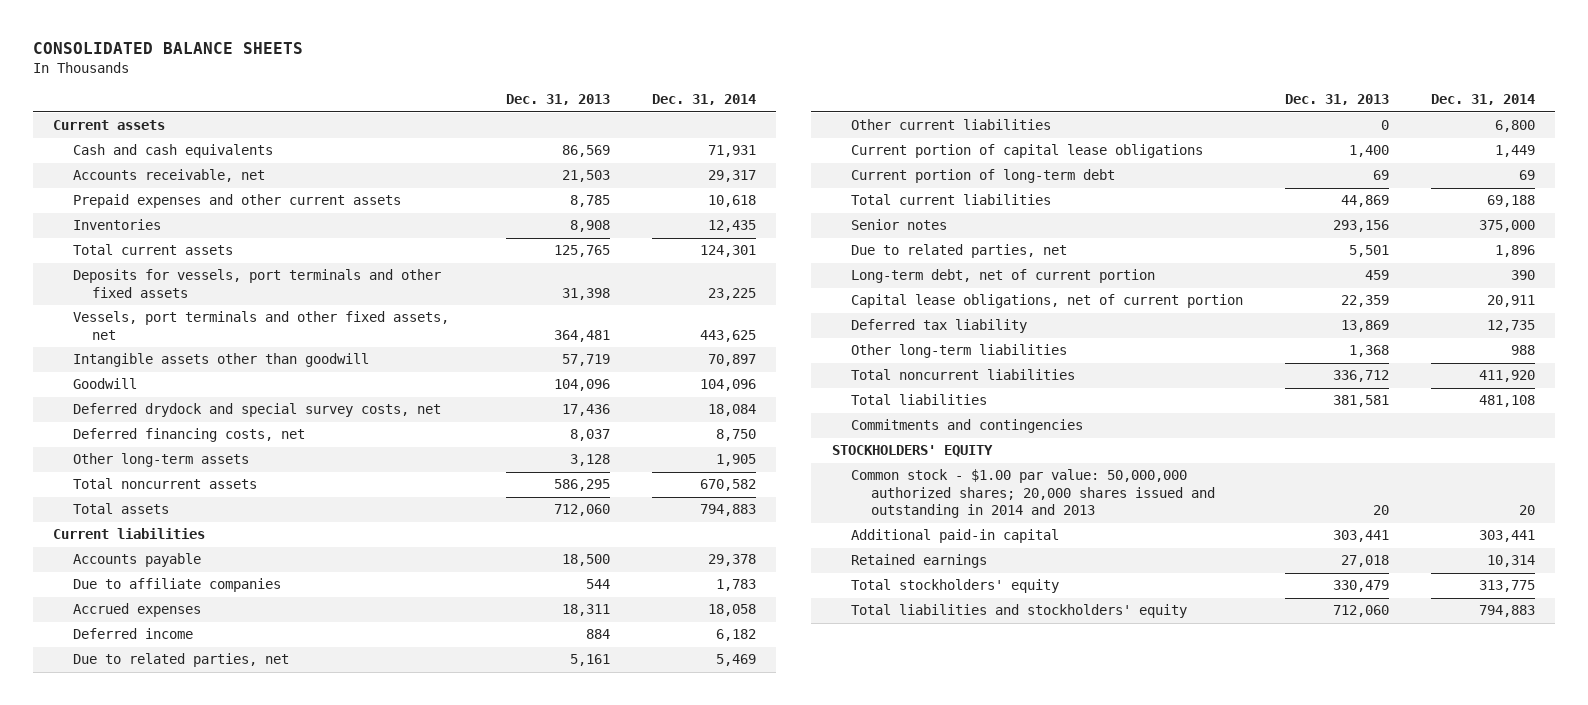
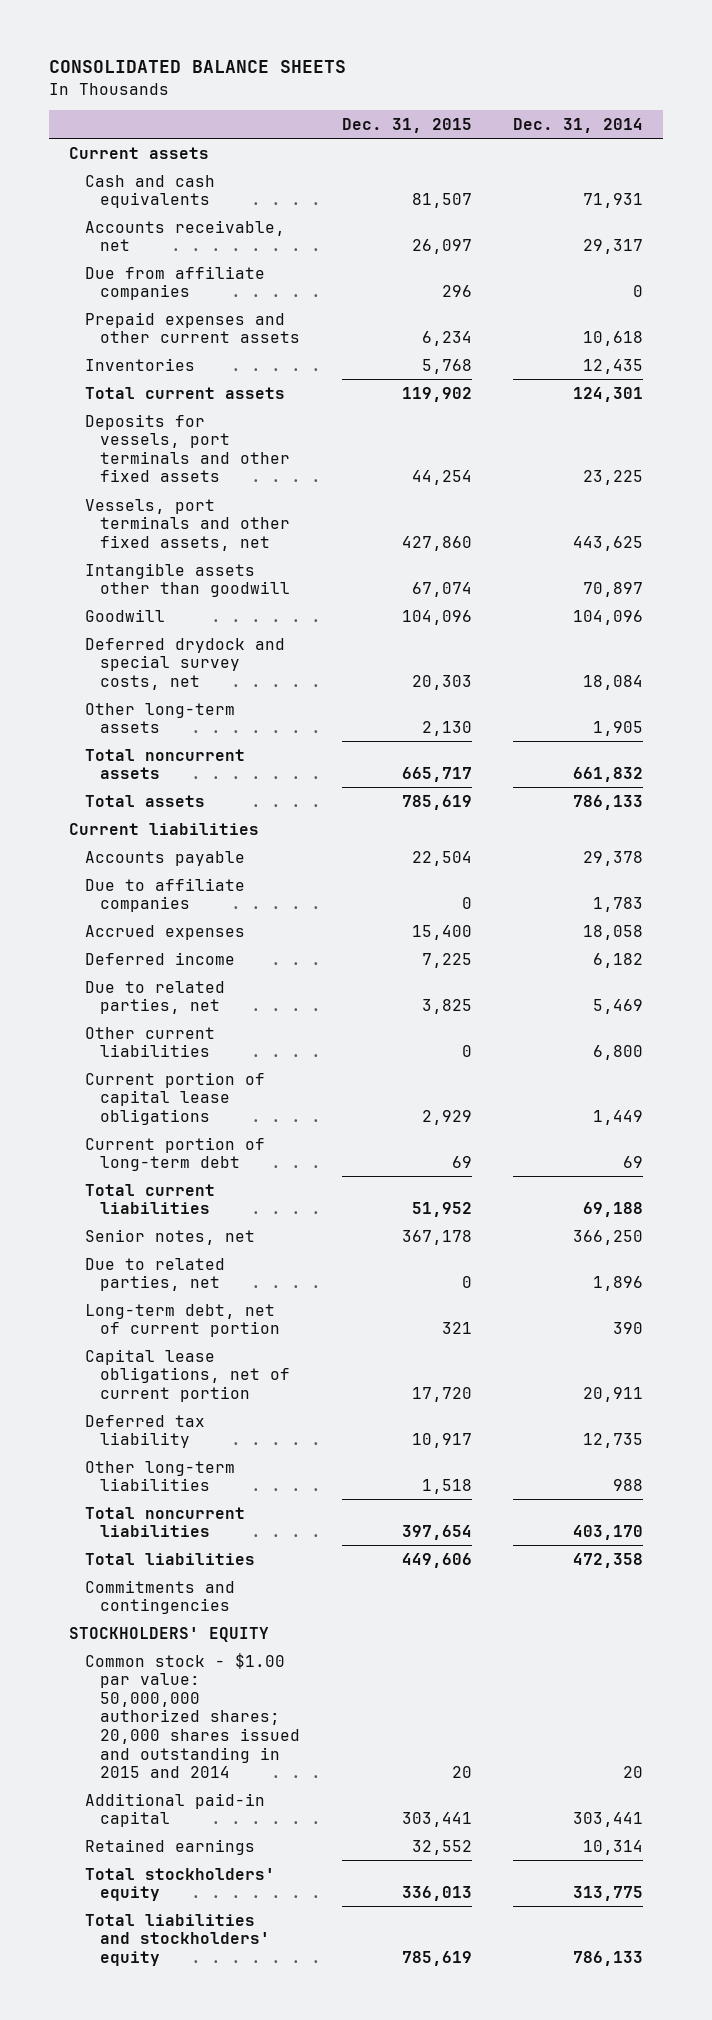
[506,94,611,106] Dec. 31, 2013 -> none
none -> [341,118,472,134] Dec. 31, 2015
none -> [84,265,265,301] Due from affiliate companies
[72,428,305,443] Deferred financing costs, net -> none
[699,479,756,492] 670,582 -> [572,767,643,783] 661,832
[699,504,756,517] 794,883 -> [572,794,643,810] 786,133
[851,219,948,231] Senior notes -> [84,1228,255,1245] Senior notes, net
[1478,220,1535,233] 375,000 -> [572,1229,643,1245] 366,250
[1478,370,1535,383] 411,920 -> [572,1525,643,1541] 403,170
[1478,395,1535,408] 481,108 -> [572,1552,643,1568] 472,358
[851,469,1215,519] Common stock - $1.00 par value: 50,000,000 authorized shares; 20,000 shares issued and outstanding in 2014 and 2013 -> [84,1652,301,1779] Common stock - $1.00 par value: 50,000,000 authorized shares; 20,000 shares issued and outstanding in 2015 and 2014
[1478,605,1535,618] 794,883 -> [572,1950,643,1966] 786,133

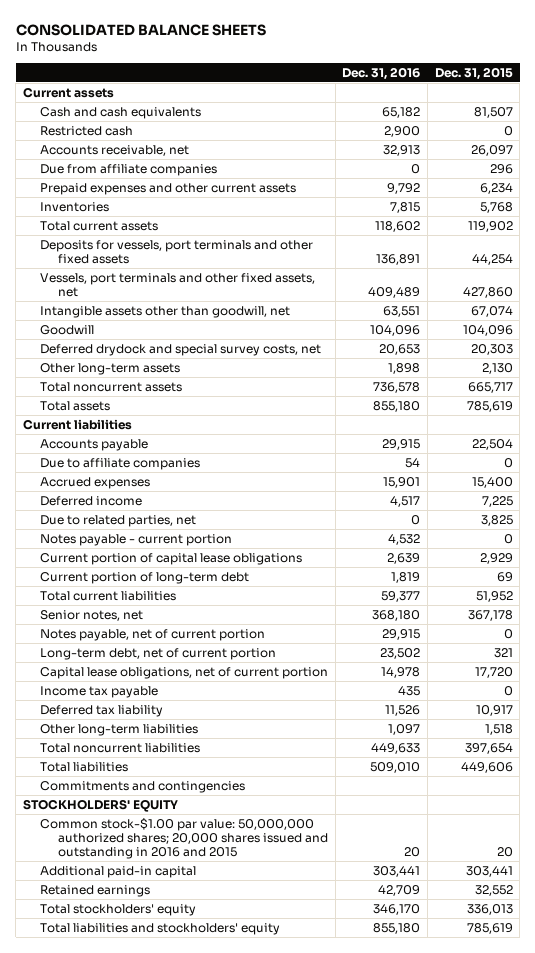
[512,118,643,134] Dec. 31, 2014 -> none
none -> [342,66,421,80] Dec. 31, 2016
none -> [40,125,134,136] Restricted cash
[84,562,291,598] Intangible assets other than goodwill -> [40,305,291,318] Intangible assets other than goodwill, net
[84,1026,215,1058] Other current liabilities -> none
none -> [40,533,233,546] Notes payable - current portion
[84,1257,225,1292] Due to related parties, net -> none
none -> [40,628,266,641] Notes payable, net of current portion
none -> [40,685,159,698] Income tax payable
[84,1652,301,1779] Common stock - $1.00 par value: 50,000,000 authorized shares; 20,000 shares issued and outstanding in 2015 and 2014 -> [40,817,328,860] Common stock-$1.00 par value: 50,000,000 authorized shares; 20,000 shares issued and outstanding in 2016 and 2015

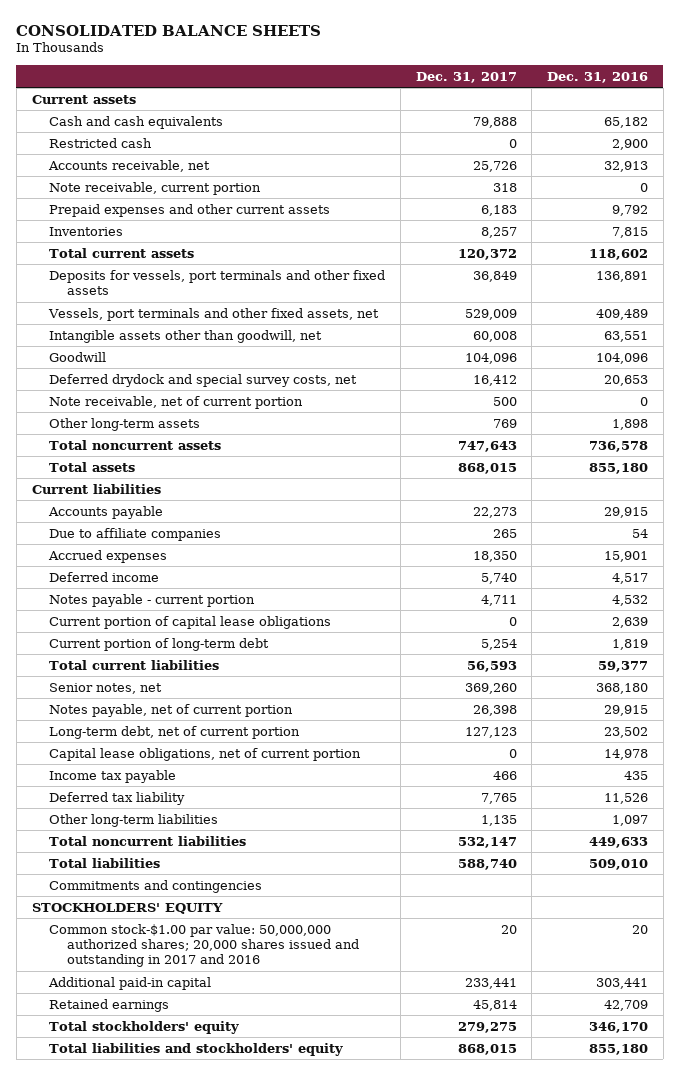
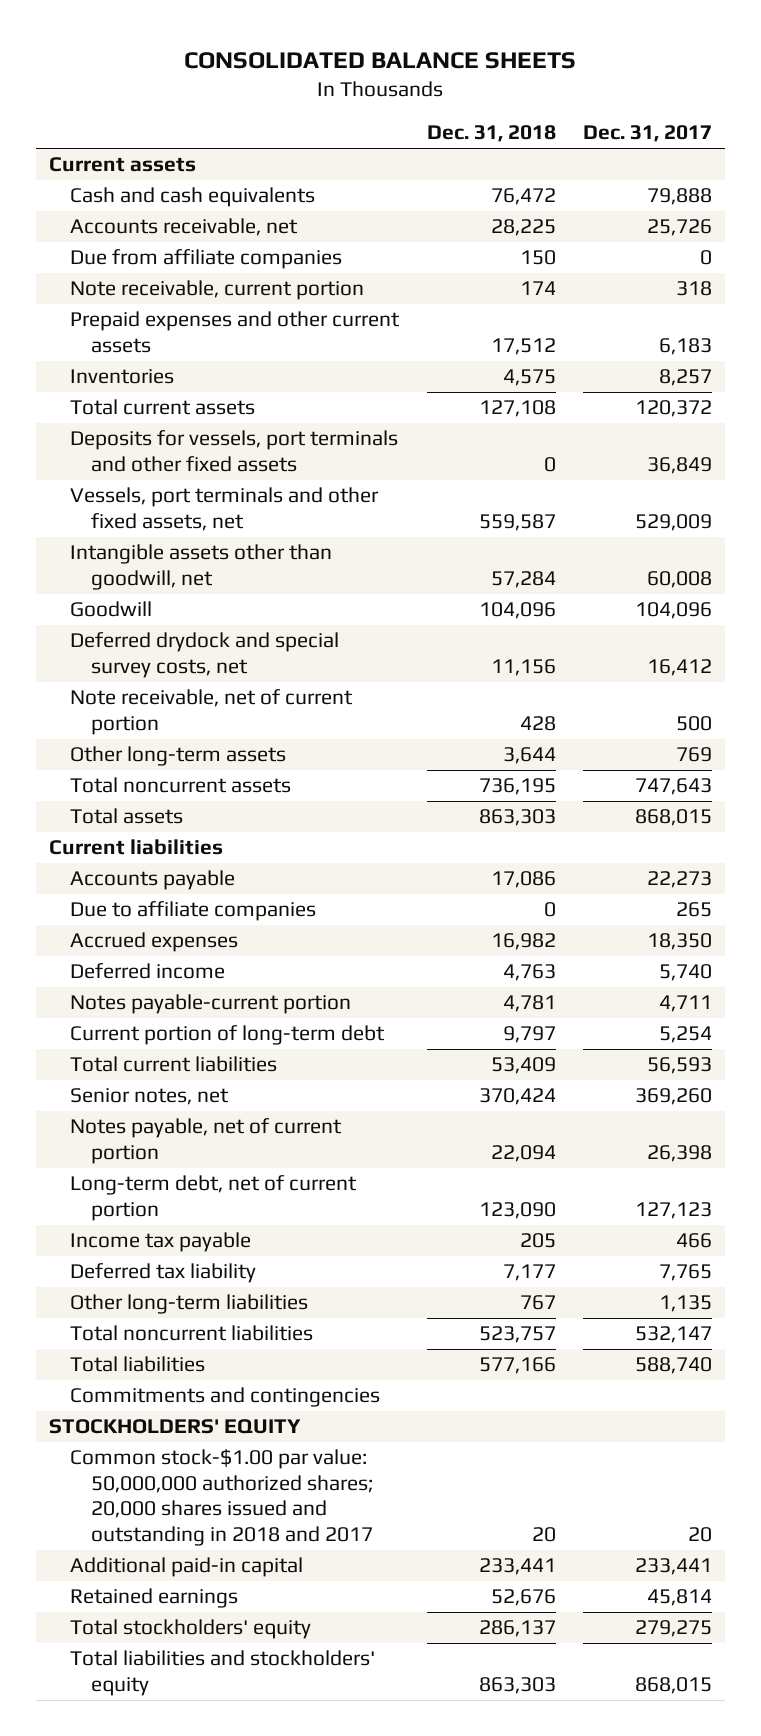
[546,71,648,83] Dec. 31, 2016 -> none
none -> [426,125,556,143] Dec. 31, 2018
[49,137,153,148] Restricted cash -> none
none -> [70,249,343,270] Due from affiliate companies
[49,615,332,629] Current portion of capital lease obligations -> none
[49,593,256,607] Notes payable - current portion -> [70,994,352,1015] Notes payable-current portion
[49,747,362,761] Capital lease obligations, net of current portion -> none
[49,923,360,967] Common stock-$1.00 par value: 50,000,000 authorized shares; 20,000 shares issued and outstanding in 2017 and 2016 -> [70,1449,374,1546] Common stock-$1.00 par value: 50,000,000 authorized shares; 20,000 shares issued and outstanding in 2018 and 2017

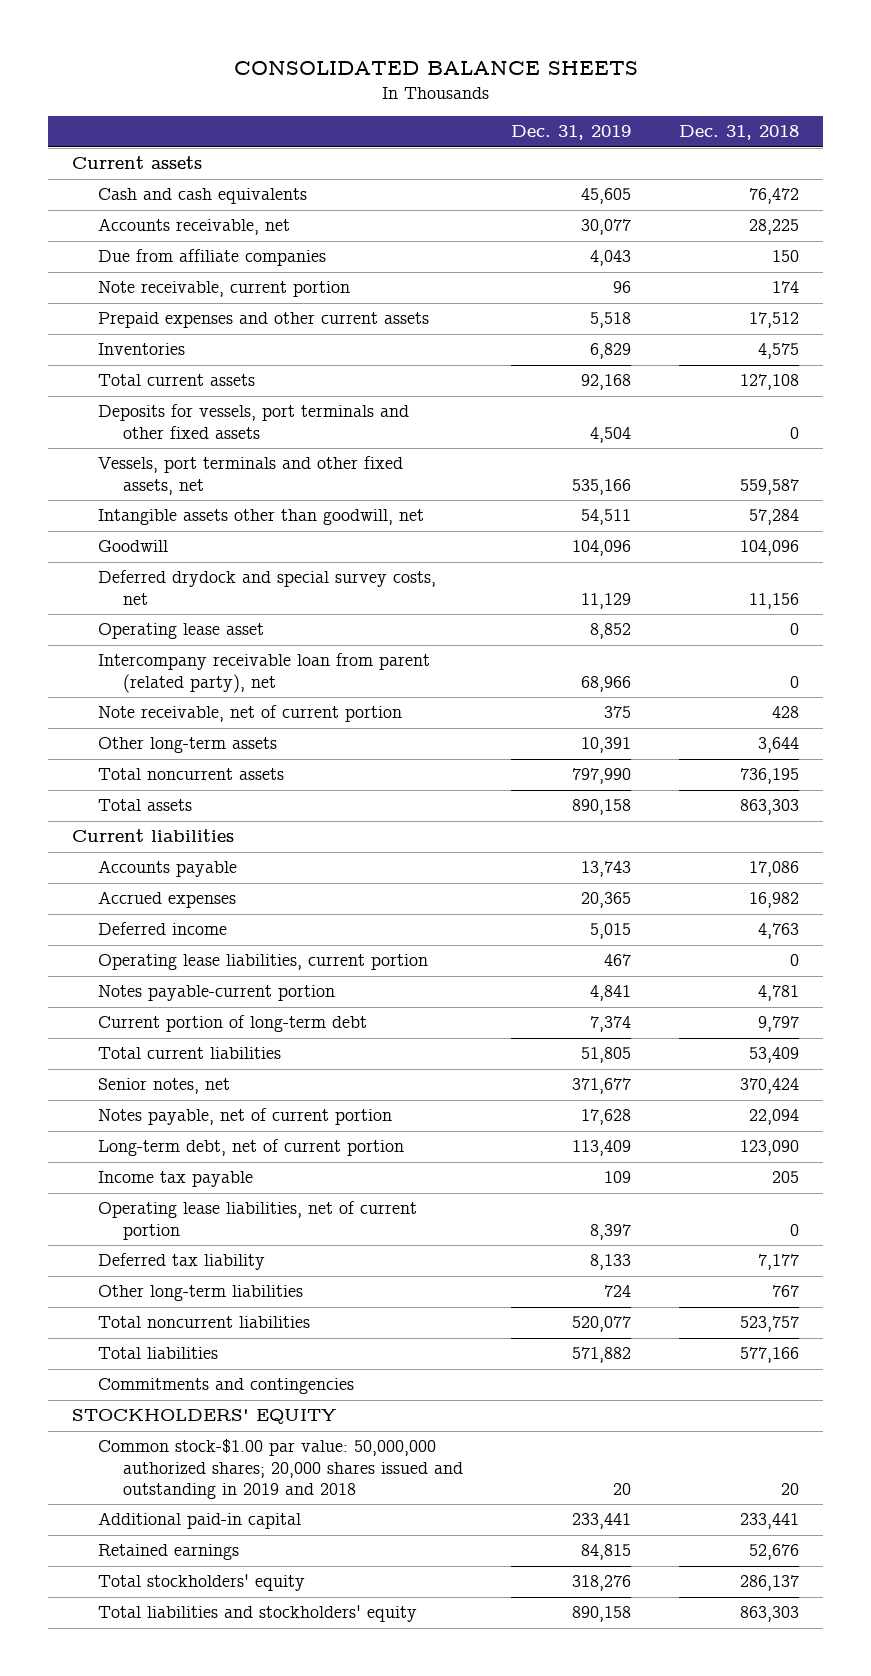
[582,125,712,143] Dec. 31, 2017 -> none
none -> [510,125,631,141] Dec. 31, 2019
none -> [97,623,264,640] Operating lease asset
none -> [97,653,430,693] Intercompany receivable loan from parent (related party), net
[70,901,317,922] Due to affiliate companies -> none
none -> [97,954,428,971] Operating lease liabilities, current portion
none -> [97,1201,417,1240] Operating lease liabilities, net of current portion
[70,1449,374,1546] Common stock-$1.00 par value: 50,000,000 authorized shares; 20,000 shares issued and outstanding in 2018 and 2017 -> [97,1439,463,1499] Common stock-$1.00 par value: 50,000,000 authorized shares; 20,000 shares issued and outstanding in 2019 and 2018

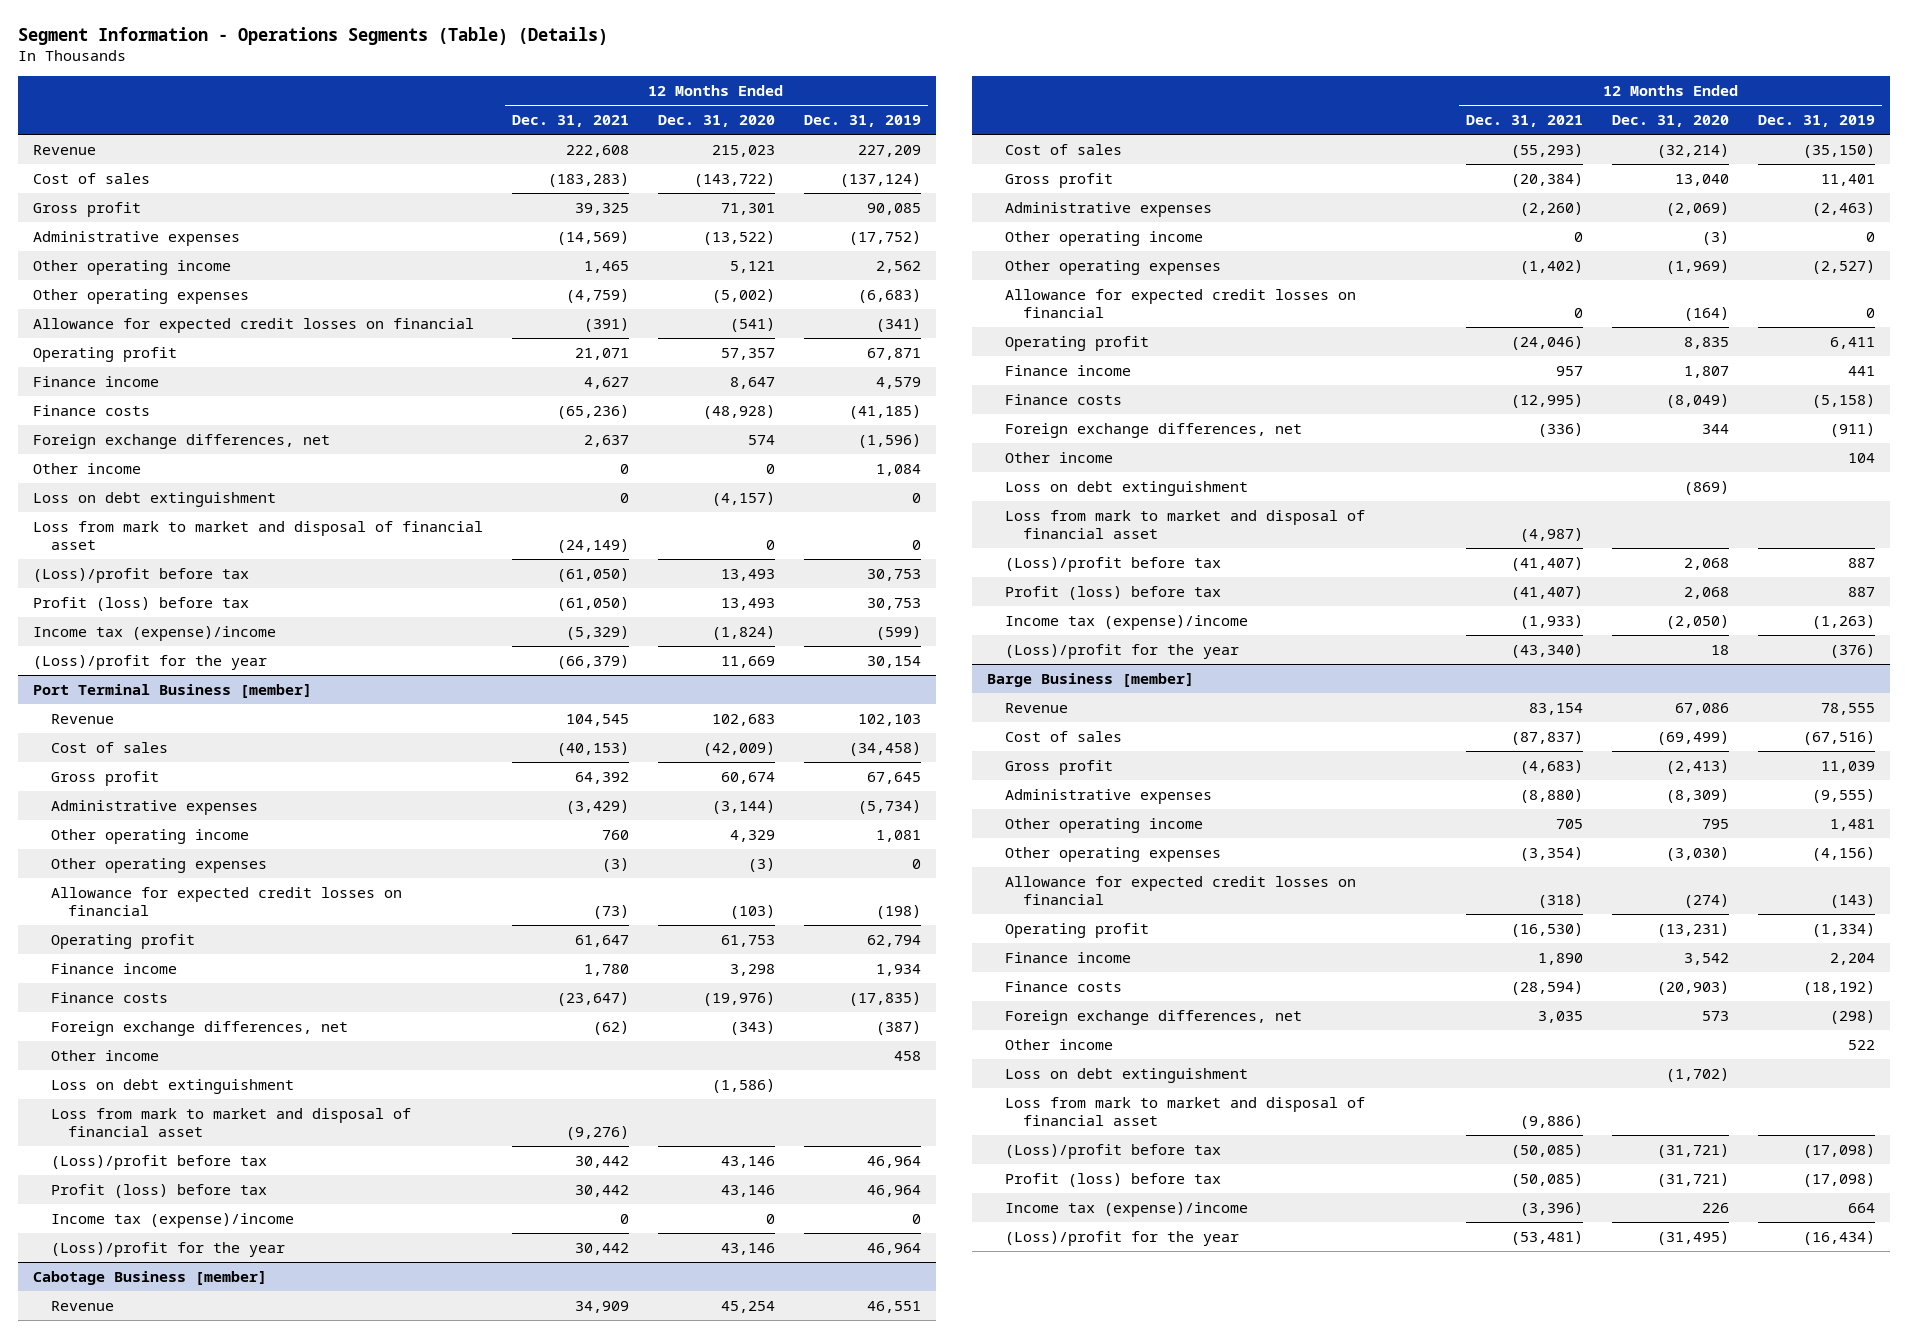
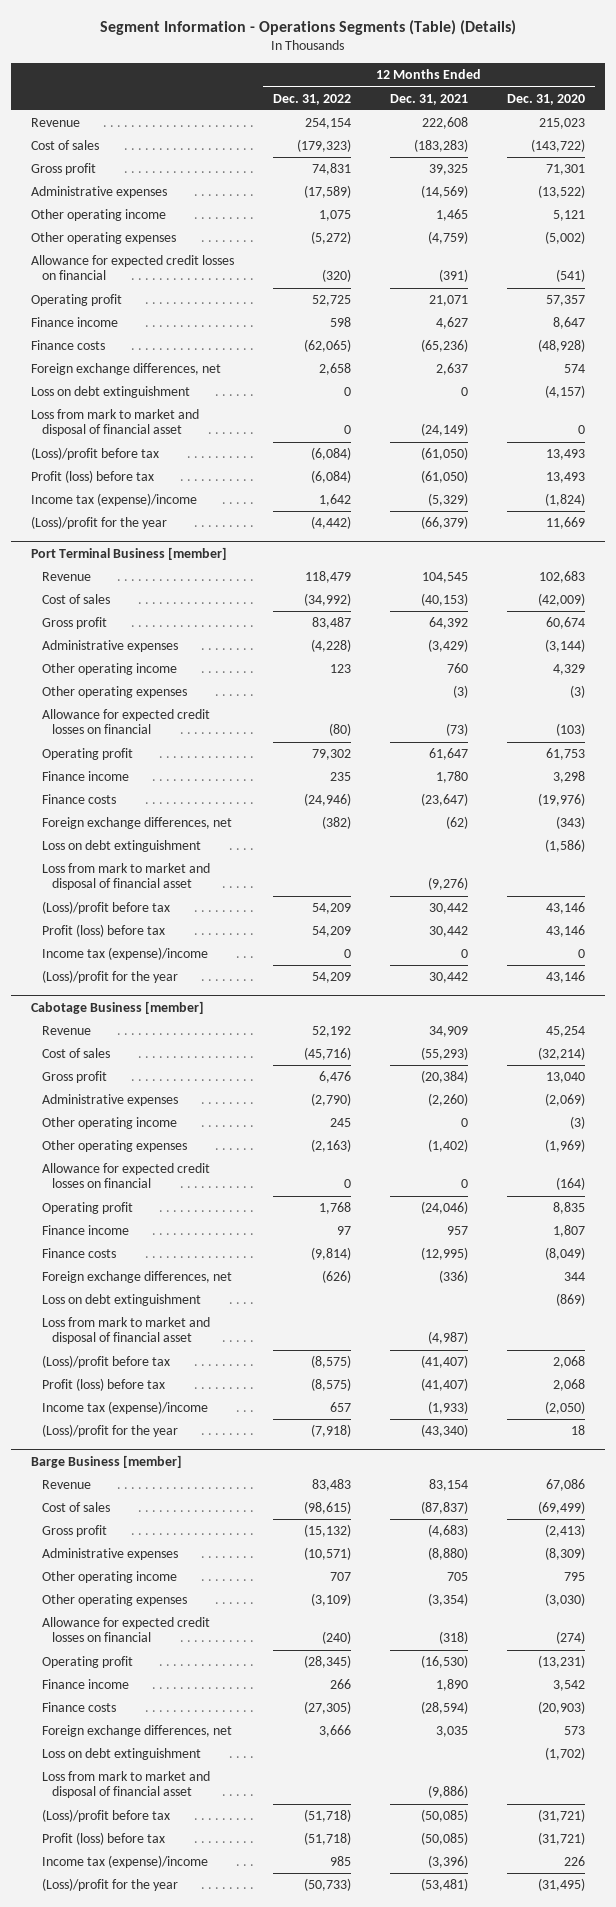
[804,114,922,127] Dec. 31, 2019 -> none
none -> [273,93,352,105] Dec. 31, 2022
[32,462,141,474] Other income -> none
[50,1049,159,1061] Other income -> none
[1004,451,1113,463] Other income -> none
[1004,1038,1113,1050] Other income -> none

